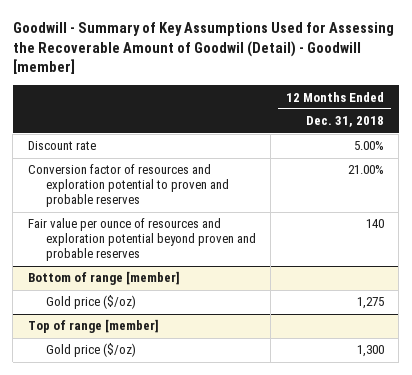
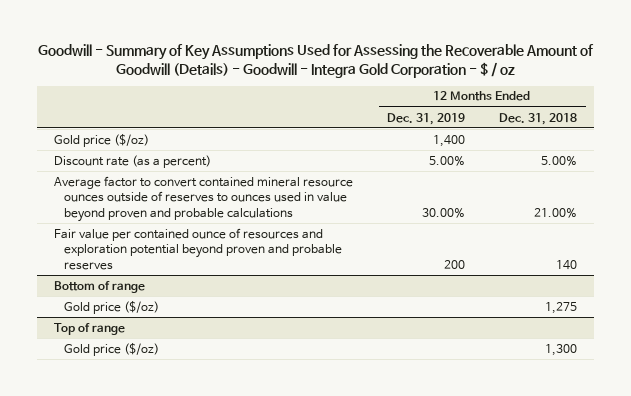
[12,21,394,75] Goodwill - Summary of Key Assumptions Used for Assessing the Recoverable Amount of Goodwil (Detail) - Goodwill [member] -> [37,44,594,78] Goodwill - Summary of Key Assumptions Used for Assessing the Recoverable Amount of Goodwill (Details) - Goodwill - Integra Gold Corporation - $ / oz
none -> [387,112,466,125] Dec. 31, 2019
none -> [54,133,150,147] Gold price ($/oz)
[27,141,96,151] Discount rate -> [54,154,212,168] Discount rate (as a percent)
[27,164,229,208] Conversion factor of resources and exploration potential to proven and probable reserves -> [54,175,354,222] Average factor to convert contained mineral resource ounces outside of reserves to ounces used in value beyond proven and probable calculations
[27,218,256,262] Fair value per ounce of resources and exploration potential beyond proven and probable reserves -> [54,227,343,270] Fair value per contained ounce of resources and exploration potential beyond proven and probable reserves
[27,271,180,286] Bottom of range [member] -> [54,280,146,293] Bottom of range
[27,319,159,334] Top of range [member] -> [54,322,126,335] Top of range

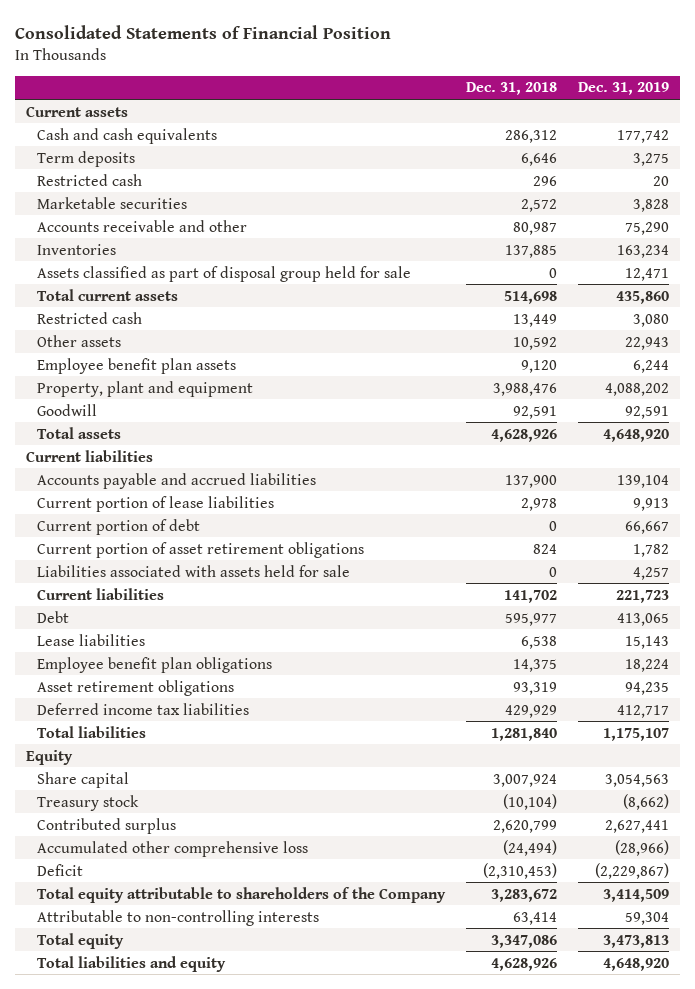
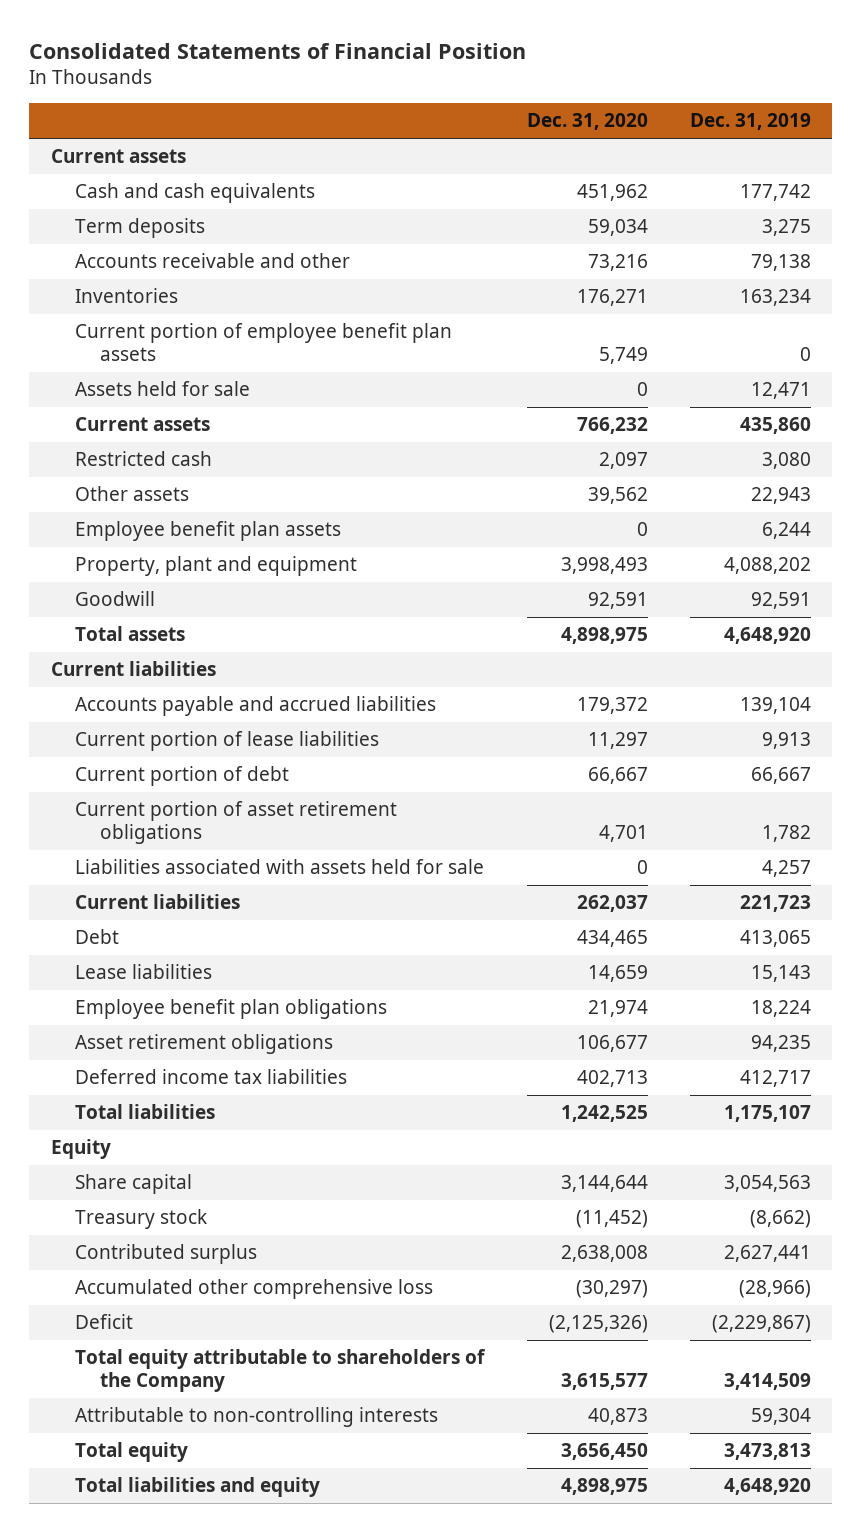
[466,82,558,96] Dec. 31, 2018 -> none
none -> [526,113,648,131] Dec. 31, 2020
[37,173,143,186] Restricted cash -> none
[37,196,188,209] Marketable securities -> none
[625,221,670,235] 75,290 -> [750,254,811,272] 79,138
none -> [75,323,453,362] Current portion of employee benefit plan assets
[37,265,412,282] Assets classified as part of disposal group held for sale -> [75,381,251,397] Assets held for sale
[37,288,179,301] Total current assets -> [75,417,211,432] Current assets

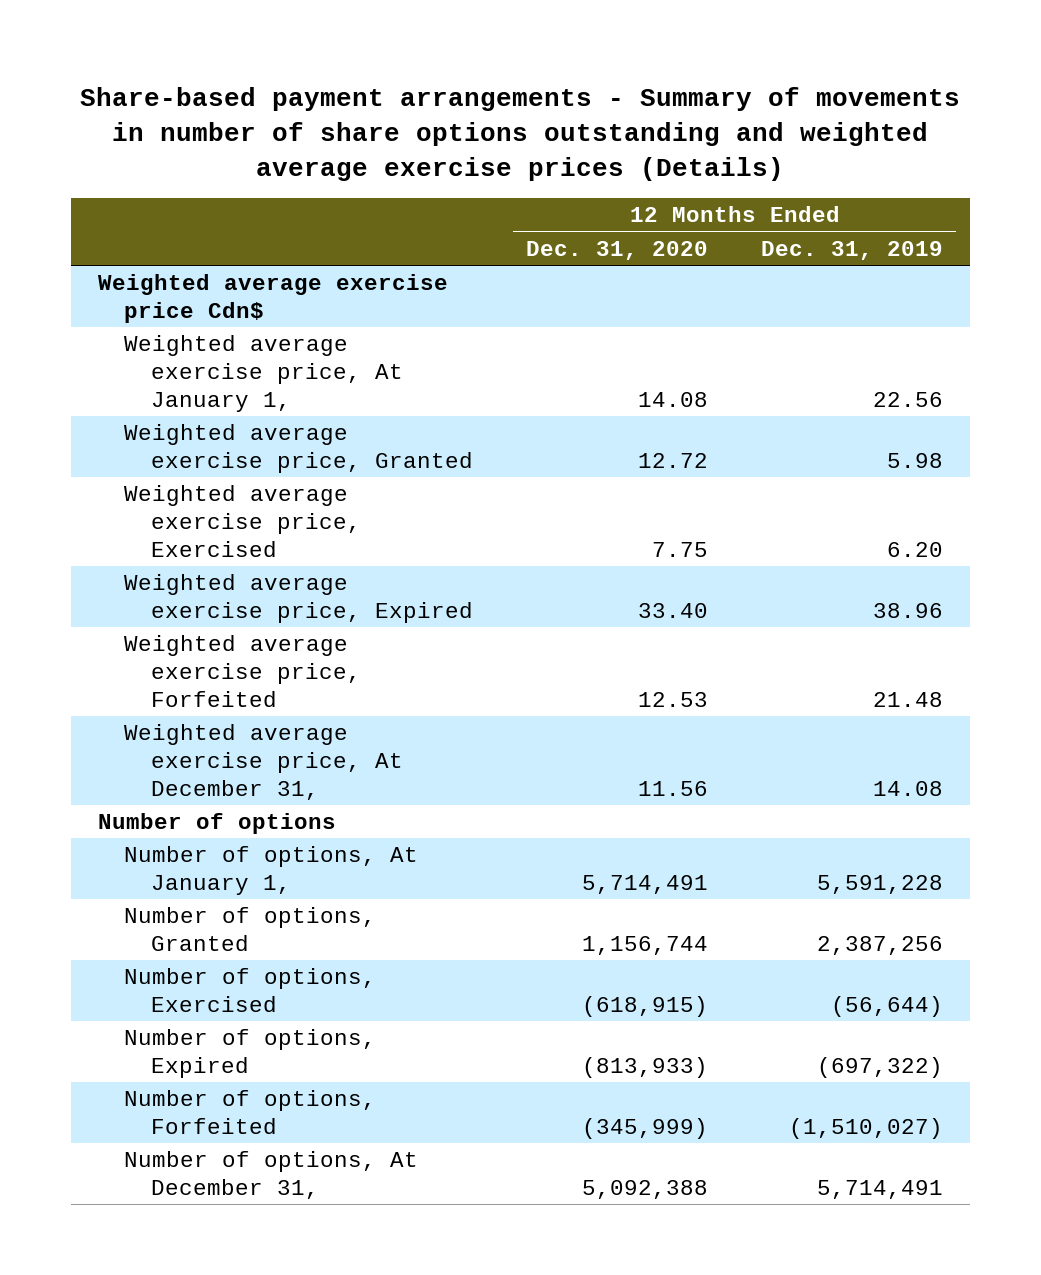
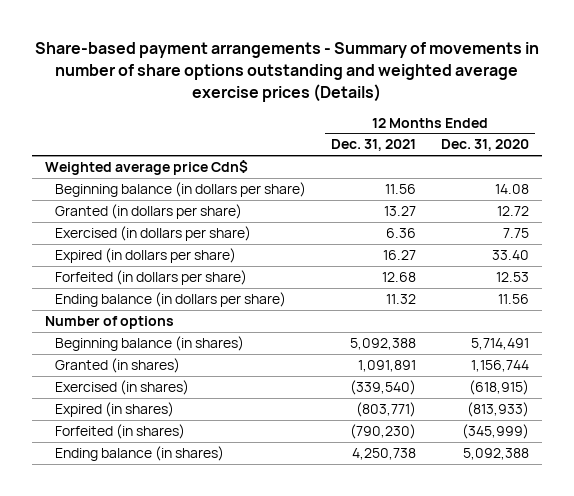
[761,240,944,260] Dec. 31, 2019 -> none
none -> [331,139,417,152] Dec. 31, 2021
[97,274,448,324] Weighted average exercise price Cdn$ -> [44,159,248,175] Weighted average price Cdn$
[124,335,403,412] Weighted average exercise price, At January 1, -> [55,181,307,197] Beginning balance (in dollars per share)
[124,424,473,474] Weighted average exercise price, Granted -> [55,203,243,219] Granted (in dollars per share)
[124,485,361,557] Weighted average exercise price, Exercised -> [55,225,252,241] Exercised (in dollars per share)
[124,574,473,624] Weighted average exercise price, Expired -> [55,247,237,263] Expired (in dollars per share)
[124,635,361,707] Weighted average exercise price, Forfeited -> [55,269,248,285] Forfeited (in dollars per share)
[124,724,403,800] Weighted average exercise price, At December 31, -> [55,291,287,307] Ending balance (in dollars per share)
[124,846,419,896] Number of options, At January 1, -> [55,335,245,351] Beginning balance (in shares)
[124,907,377,952] Number of options, Granted -> [55,357,181,373] Granted (in shares)
[124,968,377,1013] Number of options, Exercised -> [55,379,190,395] Exercised (in shares)
[124,1029,377,1079] Number of options, Expired -> [55,401,175,417] Expired (in shares)
[124,1090,377,1135] Number of options, Forfeited -> [55,423,186,439] Forfeited (in shares)
[124,1151,419,1200] Number of options, At December 31, -> [55,445,225,461] Ending balance (in shares)

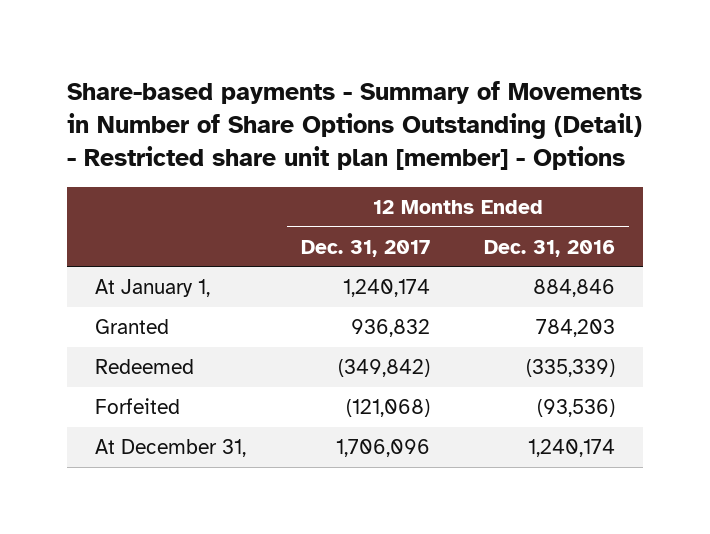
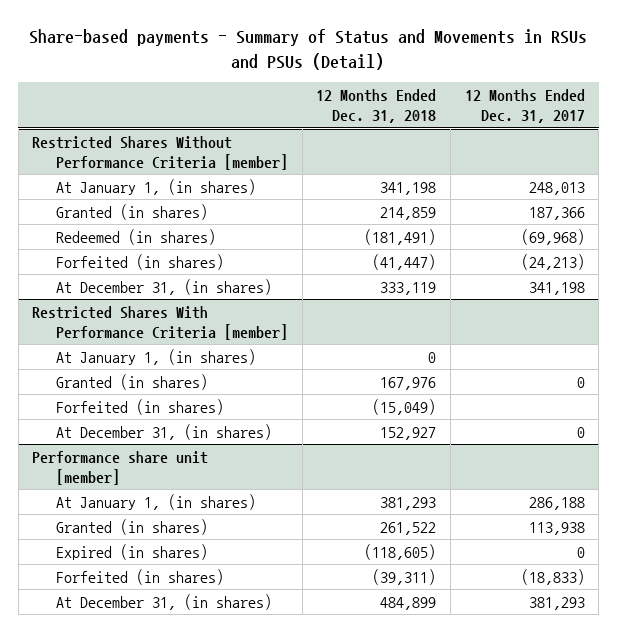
[67,81,643,170] Share-based payments - Summary of Movements in Number of Share Options Outstanding (Detail) - Restricted share unit plan [member] - Options -> [29,29,588,70] Share-based payments - Summary of Status and Movements in RSUs and PSUs (Detail)
[484,239,616,257] Dec. 31, 2016 -> none
none -> [316,88,437,123] 12 Months Ended Dec. 31, 2018
none -> [32,135,289,170] Restricted Shares Without Performance Criteria [member]
[94,279,210,298] At January 1, -> [56,178,257,195] At January 1, (in shares)
[342,279,430,298] 1,240,174 -> [528,181,585,195] 248,013
[94,319,169,335] Granted -> [56,203,209,220] Granted (in shares)
[350,319,430,338] 936,832 -> [528,206,585,220] 187,366
[94,359,194,375] Redeemed -> [56,228,217,245] Redeemed (in shares)
[337,359,430,378] (349,842) -> [520,228,585,245] (69,968)
[94,398,180,415] Forfeited -> [56,253,225,270] Forfeited (in shares)
[345,399,430,418] (121,068) -> [520,253,585,270] (24,213)
[94,439,246,458] At December 31, -> [56,278,273,295] At December 31, (in shares)
[335,439,430,458] 1,706,096 -> [528,281,585,295] 341,198
none -> [32,305,289,340] Restricted Shares With Performance Criteria [member]
none -> [56,348,257,365] At January 1, (in shares)
none -> [56,373,209,390] Granted (in shares)
none -> [56,398,225,415] Forfeited (in shares)
none -> [56,423,273,440] At December 31, (in shares)
none -> [32,450,209,485] Performance share unit [member]
none -> [56,493,257,510] At January 1, (in shares)
none -> [56,518,209,535] Granted (in shares)
none -> [56,543,209,560] Expired (in shares)
none -> [56,568,225,585] Forfeited (in shares)
none -> [56,593,273,610] At December 31, (in shares)

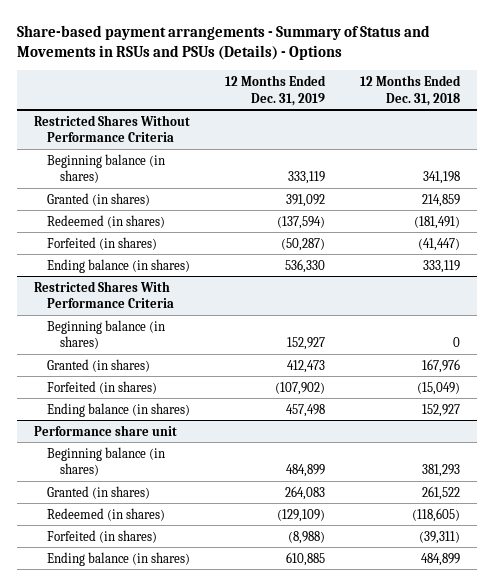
[29,29,588,70] Share-based payments - Summary of Status and Movements in RSUs and PSUs (Detail) -> [17,25,431,61] Share-based payment arrangements - Summary of Status and Movements in RSUs and PSUs (Details) - Options
[464,88,585,123] 12 Months Ended Dec. 31, 2017 -> none
none -> [225,75,327,106] 12 Months Ended Dec. 31, 2019
[32,135,289,170] Restricted Shares Without Performance Criteria [member] -> [34,114,191,143] Restricted Shares Without Performance Criteria
[56,178,257,195] At January 1, (in shares) -> [47,153,166,184] Beginning balance (in shares)
[56,278,273,295] At December 31, (in shares) -> [47,258,191,273] Ending balance (in shares)
[32,305,289,340] Restricted Shares With Performance Criteria [member] -> [34,280,175,309] Restricted Shares With Performance Criteria
[56,348,257,365] At January 1, (in shares) -> [47,319,166,350] Beginning balance (in shares)
[56,423,273,440] At December 31, (in shares) -> [47,402,191,417] Ending balance (in shares)
[32,450,209,485] Performance share unit [member] -> [34,424,178,436] Performance share unit
[56,493,257,510] At January 1, (in shares) -> [47,446,166,477] Beginning balance (in shares)
[56,543,209,560] Expired (in shares) -> [47,507,166,521] Redeemed (in shares)
[56,593,273,610] At December 31, (in shares) -> [47,551,191,566] Ending balance (in shares)

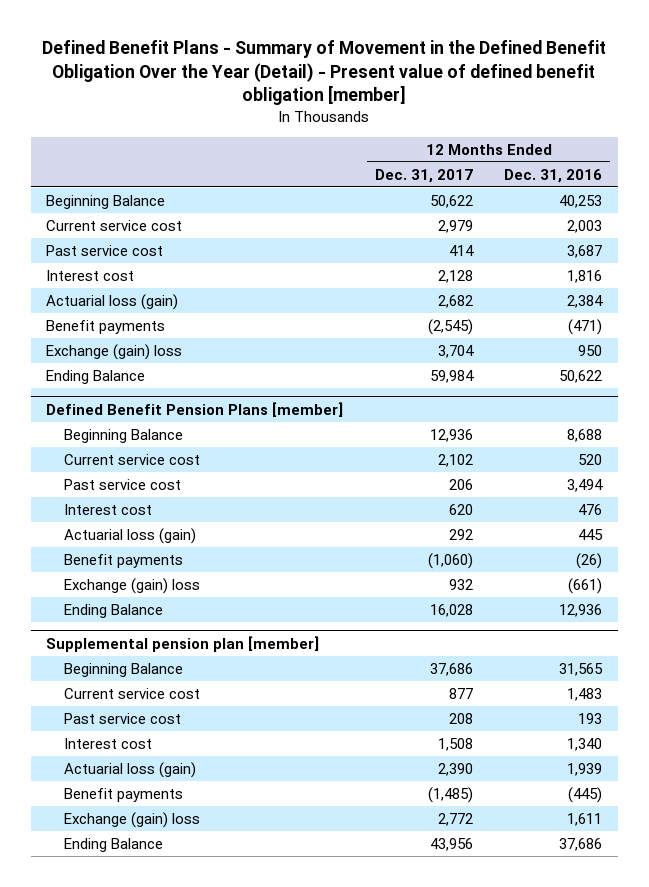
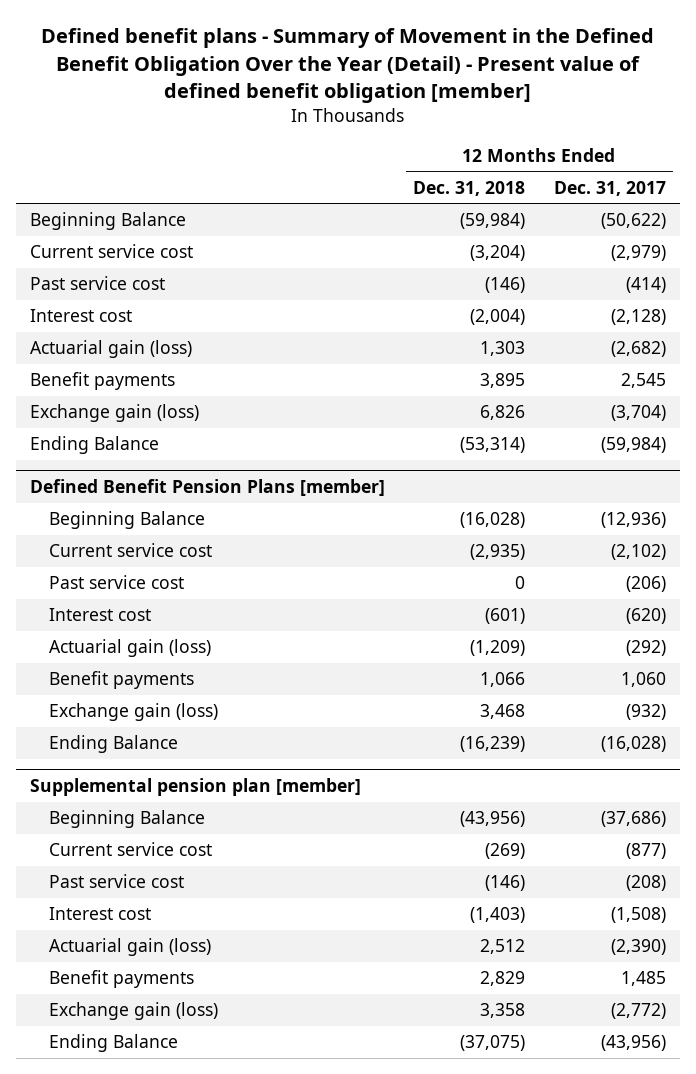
[42,40,607,106] Defined Benefit Plans - Summary of Movement in the Defined Benefit Obligation Over the Year (Detail) - Present value of defined benefit obligation [member] -> [40,28,654,103] Defined benefit plans - Summary of Movement in the Defined Benefit Obligation Over the Year (Detail) - Present value of defined benefit obligation [member]
[504,168,603,183] Dec. 31, 2016 -> none
none -> [413,180,526,196] Dec. 31, 2018
[429,194,473,208] 50,622 -> [600,213,666,230] (50,622)
[437,219,473,233] 2,979 -> [610,245,666,262] (2,979)
[448,244,474,256] 414 -> [625,277,666,294] (414)
[437,269,473,283] 2,128 -> [610,309,666,326] (2,128)
[46,293,179,310] Actuarial loss (gain) -> [30,340,193,359] Actuarial gain (loss)
[437,294,473,308] 2,682 -> [610,341,666,358] (2,682)
[427,318,473,335] (2,545) -> [620,373,666,389] 2,545
[46,343,183,360] Exchange (gain) loss -> [30,404,200,423] Exchange gain (loss)
[437,344,474,358] 3,704 -> [610,405,666,422] (3,704)
[429,369,474,383] 59,984 -> [600,437,666,454] (59,984)
[429,428,473,442] 12,936 -> [600,512,666,529] (12,936)
[437,453,473,467] 2,102 -> [610,544,666,561] (2,102)
[448,478,473,490] 206 -> [625,576,666,593] (206)
[448,503,473,515] 620 -> [625,608,666,625] (620)
[64,527,197,544] Actuarial loss (gain) -> [49,639,212,658] Actuarial gain (loss)
[448,528,473,540] 292 -> [625,640,666,657] (292)
[427,552,473,569] (1,060) -> [620,672,666,688] 1,060
[64,577,201,594] Exchange (gain) loss -> [49,703,219,722] Exchange gain (loss)
[448,578,473,590] 932 -> [625,704,666,721] (932)
[429,603,473,617] 16,028 -> [600,736,666,753] (16,028)
[429,662,473,676] 37,686 -> [600,811,666,828] (37,686)
[448,687,473,699] 877 -> [625,843,666,860] (877)
[448,712,473,724] 208 -> [625,875,666,892] (208)
[437,737,473,751] 1,508 -> [610,907,666,924] (1,508)
[64,761,197,778] Actuarial loss (gain) -> [49,938,212,957] Actuarial gain (loss)
[437,762,473,776] 2,390 -> [610,939,666,956] (2,390)
[427,786,473,803] (1,485) -> [620,971,666,987] 1,485
[64,811,201,828] Exchange (gain) loss -> [49,1002,219,1021] Exchange gain (loss)
[437,812,473,826] 2,772 -> [610,1003,666,1020] (2,772)
[429,837,473,851] 43,956 -> [600,1035,666,1052] (43,956)

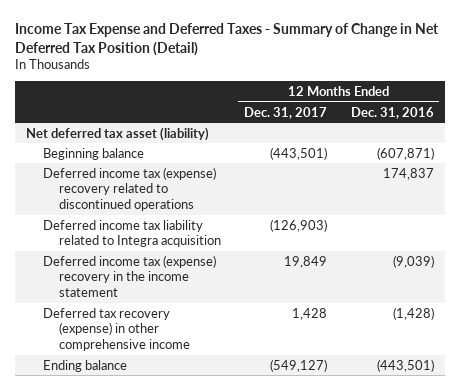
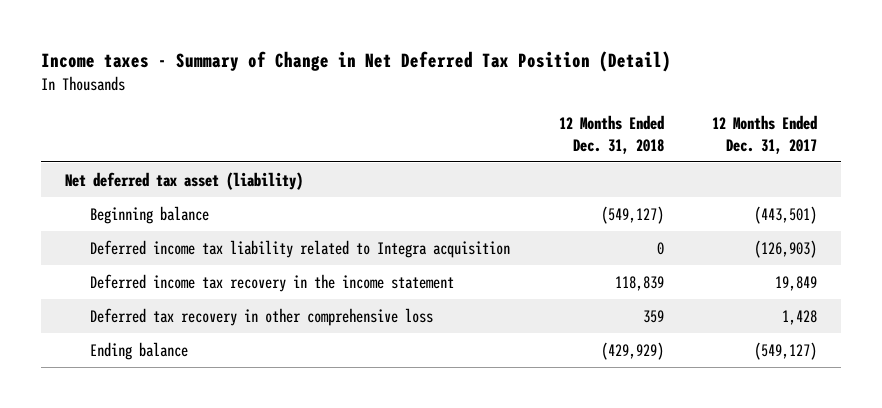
[14,22,439,56] Income Tax Expense and Deferred Taxes - Summary of Change in Net Deferred Tax Position (Detail) -> [41,50,672,72] Income taxes - Summary of Change in Net Deferred Tax Position (Detail)
[350,106,434,119] Dec. 31, 2016 -> none
none -> [558,115,664,154] 12 Months Ended Dec. 31, 2018
[42,166,216,212] Deferred income tax (expense) recovery related to discontinued operations -> none
[42,254,216,298] Deferred income tax (expense) recovery in the income statement -> [90,273,455,292] Deferred income tax recovery in the income statement
[42,307,190,352] Deferred tax recovery (expense) in other comprehensive income -> [90,307,434,326] Deferred tax recovery in other comprehensive loss

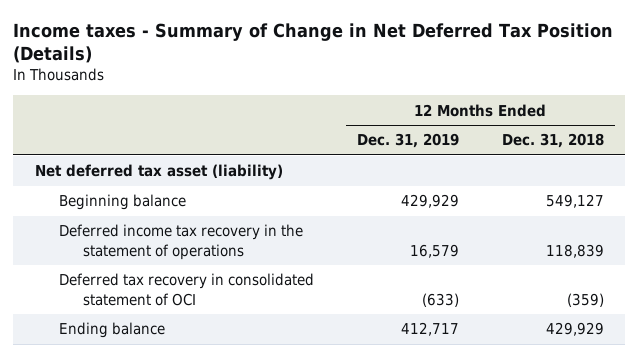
[41,50,672,72] Income taxes - Summary of Change in Net Deferred Tax Position (Detail) -> [13,22,614,63] Income taxes - Summary of Change in Net Deferred Tax Position (Details)
[712,115,818,154] 12 Months Ended Dec. 31, 2017 -> none
none -> [356,133,459,149] Dec. 31, 2019
[90,239,511,258] Deferred income tax liability related to Integra acquisition -> none
[600,205,664,224] (549,127) -> [545,194,604,209] 549,127
[90,273,455,292] Deferred income tax recovery in the income statement -> [58,224,303,260] Deferred income tax recovery in the statement of operations
[90,307,434,326] Deferred tax recovery in other comprehensive loss -> [58,273,314,306] Deferred tax recovery in consolidated statement of OCI
[642,309,664,323] 359 -> [566,292,604,307] (359)
[600,341,664,360] (429,929) -> [545,322,604,337] 429,929

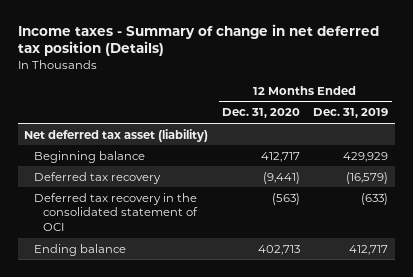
[13,22,614,63] Income taxes - Summary of Change in Net Deferred Tax Position (Details) -> [17,23,379,57] Income taxes - Summary of change in net deferred tax position (Details)
[501,133,604,149] Dec. 31, 2018 -> none
none -> [221,108,300,119] Dec. 31, 2020
[58,224,303,260] Deferred income tax recovery in the statement of operations -> [33,171,161,184] Deferred tax recovery
[409,243,459,258] 16,579 -> [346,171,389,184] (16,579)
[58,273,314,306] Deferred tax recovery in consolidated statement of OCI -> [33,192,198,232] Deferred tax recovery in the consolidated statement of OCI

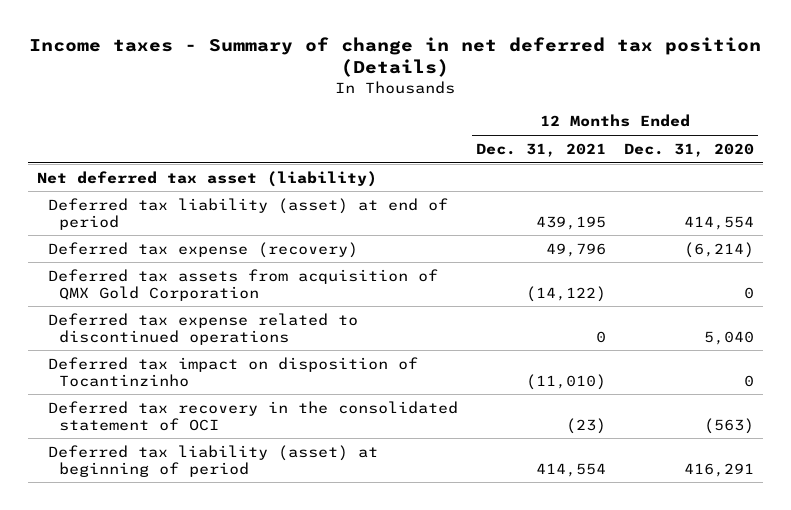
[313,108,389,119] Dec. 31, 2019 -> none
none -> [476,142,607,157] Dec. 31, 2021
[33,150,145,163] Beginning balance -> none
none -> [48,197,449,230] Deferred tax liability (asset) at end of period
[33,171,161,184] Deferred tax recovery -> [48,241,359,258] Deferred tax expense (recovery)
[262,171,300,184] (9,441) -> [683,241,754,258] (6,214)
none -> [48,268,439,301] Deferred tax assets from acquisition of QMX Gold Corporation
none -> [48,312,359,345] Deferred tax expense related to discontinued operations
none -> [48,356,419,387] Deferred tax impact on disposition of Tocantinzinho
[33,243,126,256] Ending balance -> none
none -> [48,444,379,477] Deferred tax liability (asset) at beginning of period

